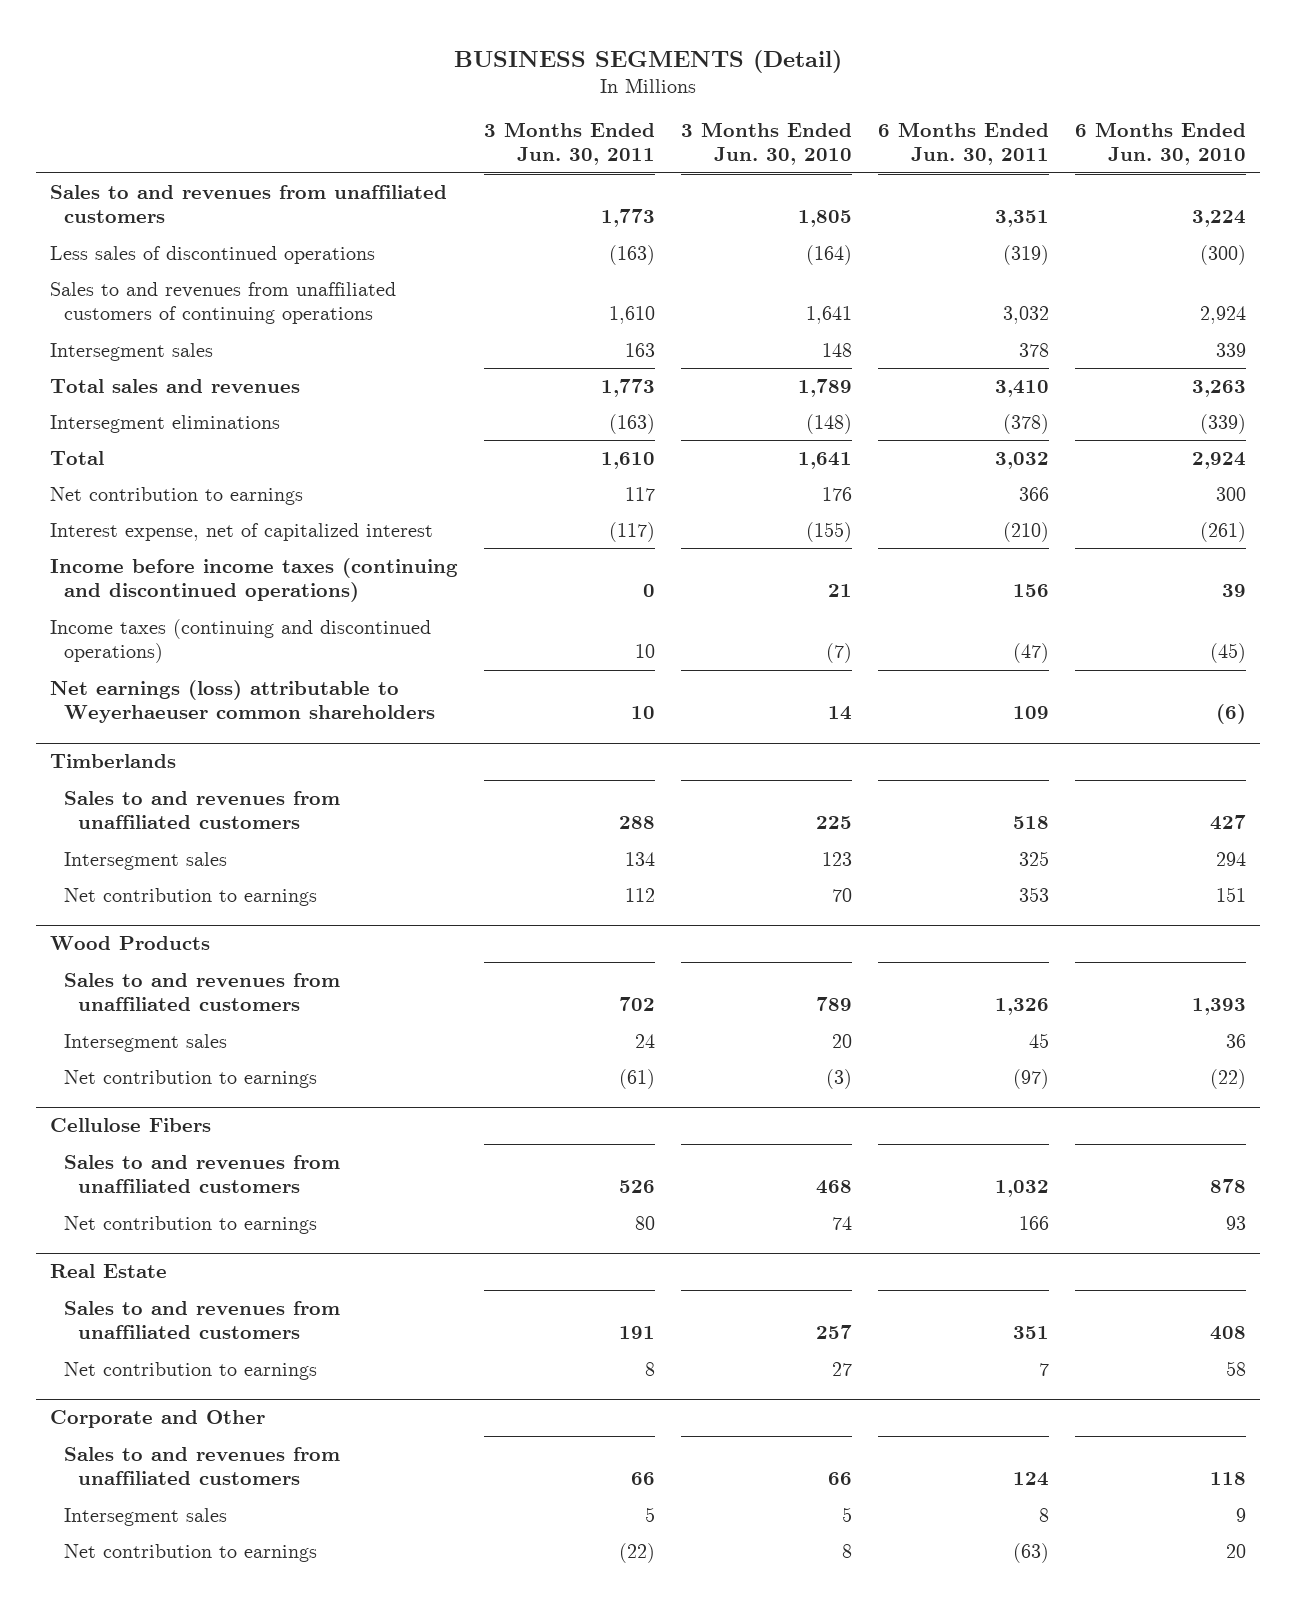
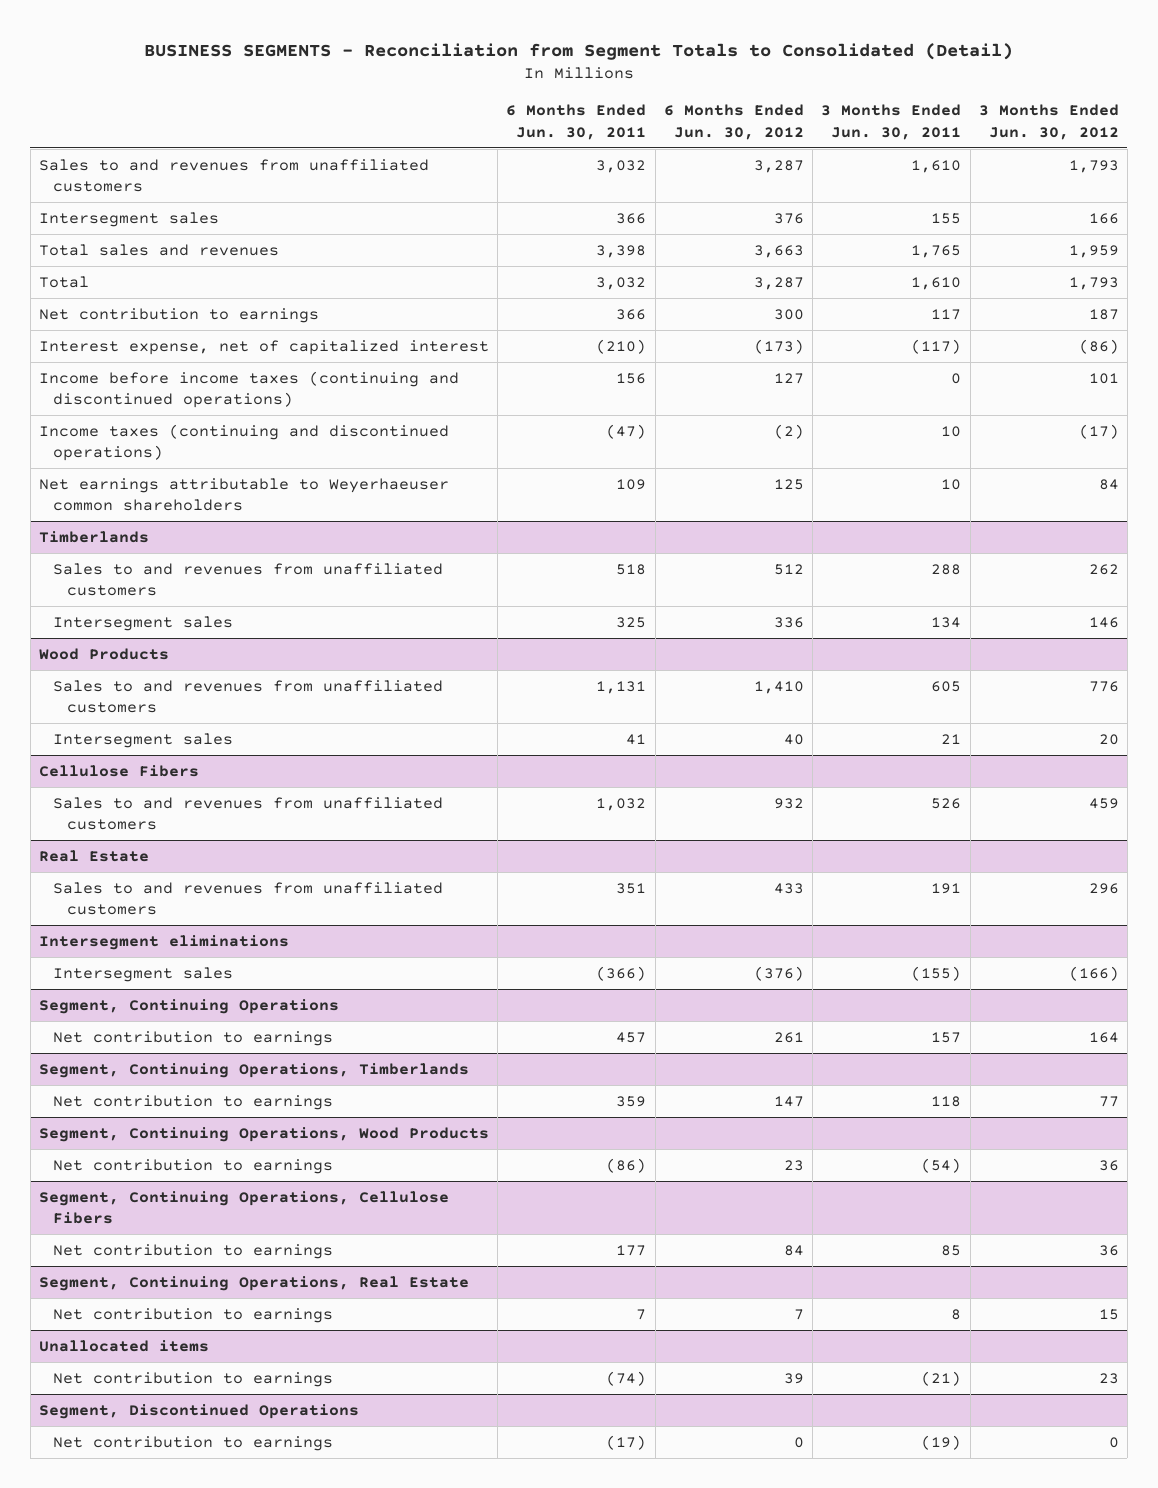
[454,49,843,73] BUSINESS SEGMENTS (Detail) -> [143,42,1013,60] BUSINESS SEGMENTS - Reconciliation from Segment Totals to Consolidated (Detail)
[681,122,853,166] 3 Months Ended Jun. 30, 2010 -> none
[1075,122,1247,166] 6 Months Ended Jun. 30, 2010 -> none
none -> [663,104,804,140] 6 Months Ended Jun. 30, 2012
none -> [978,104,1119,140] 3 Months Ended Jun. 30, 2012
[49,245,375,264] Less sales of discontinued operations -> none
[49,281,396,325] Sales to and revenues from unaffiliated customers of continuing operations -> none
[49,414,280,433] Intersegment eliminations -> none
[600,209,655,228] 1,773 -> [911,159,962,173] 1,610
[995,210,1050,228] 3,351 -> [596,159,647,173] 3,032
[624,342,655,357] 163 -> [931,212,962,224] 155
[1019,342,1050,357] 378 -> [616,212,647,224] 366
[600,378,655,397] 1,773 -> [911,244,962,258] 1,765
[995,379,1050,397] 3,410 -> [596,244,647,258] 3,398
[49,679,435,724] Net earnings (loss) attributable to Weyerhaeuser common shareholders -> [38,477,449,512] Net earnings attributable to Weyerhaeuser common shareholders
[63,887,317,906] Net contribution to earnings -> none
[63,1069,317,1088] Net contribution to earnings -> none
[618,997,655,1012] 702 -> [931,680,962,692] 605
[995,998,1050,1016] 1,326 -> [596,680,647,694] 1,131
[634,1033,655,1048] 24 -> [941,733,962,744] 21
[1029,1032,1050,1048] 45 -> [626,733,647,745] 41
[63,1215,317,1234] Net contribution to earnings -> none
none -> [38,934,289,950] Intersegment eliminations
none -> [52,966,233,982] Intersegment sales
none -> [38,998,339,1014] Segment, Continuing Operations
none -> [52,1030,333,1046] Net contribution to earnings
none -> [38,1062,469,1078] Segment, Continuing Operations, Timberlands
none -> [52,1094,333,1110] Net contribution to earnings
none -> [38,1126,489,1142] Segment, Continuing Operations, Wood Products
none -> [52,1158,333,1174] Net contribution to earnings
none -> [38,1190,449,1225] Segment, Continuing Operations, Cellulose Fibers
none -> [52,1243,333,1259] Net contribution to earnings
none -> [38,1275,469,1291] Segment, Continuing Operations, Real Estate
[49,1410,265,1429] Corporate and Other -> none
[63,1446,340,1486] Sales to and revenues from unaffiliated customers -> none
[63,1507,227,1526] Intersegment sales -> none
none -> [38,1339,209,1352] Unallocated items
[618,1542,655,1563] (22) -> [921,1370,962,1386] (21)
[1013,1542,1050,1563] (63) -> [606,1370,647,1386] (74)
none -> [38,1403,359,1419] Segment, Discontinued Operations
none -> [52,1435,333,1451] Net contribution to earnings

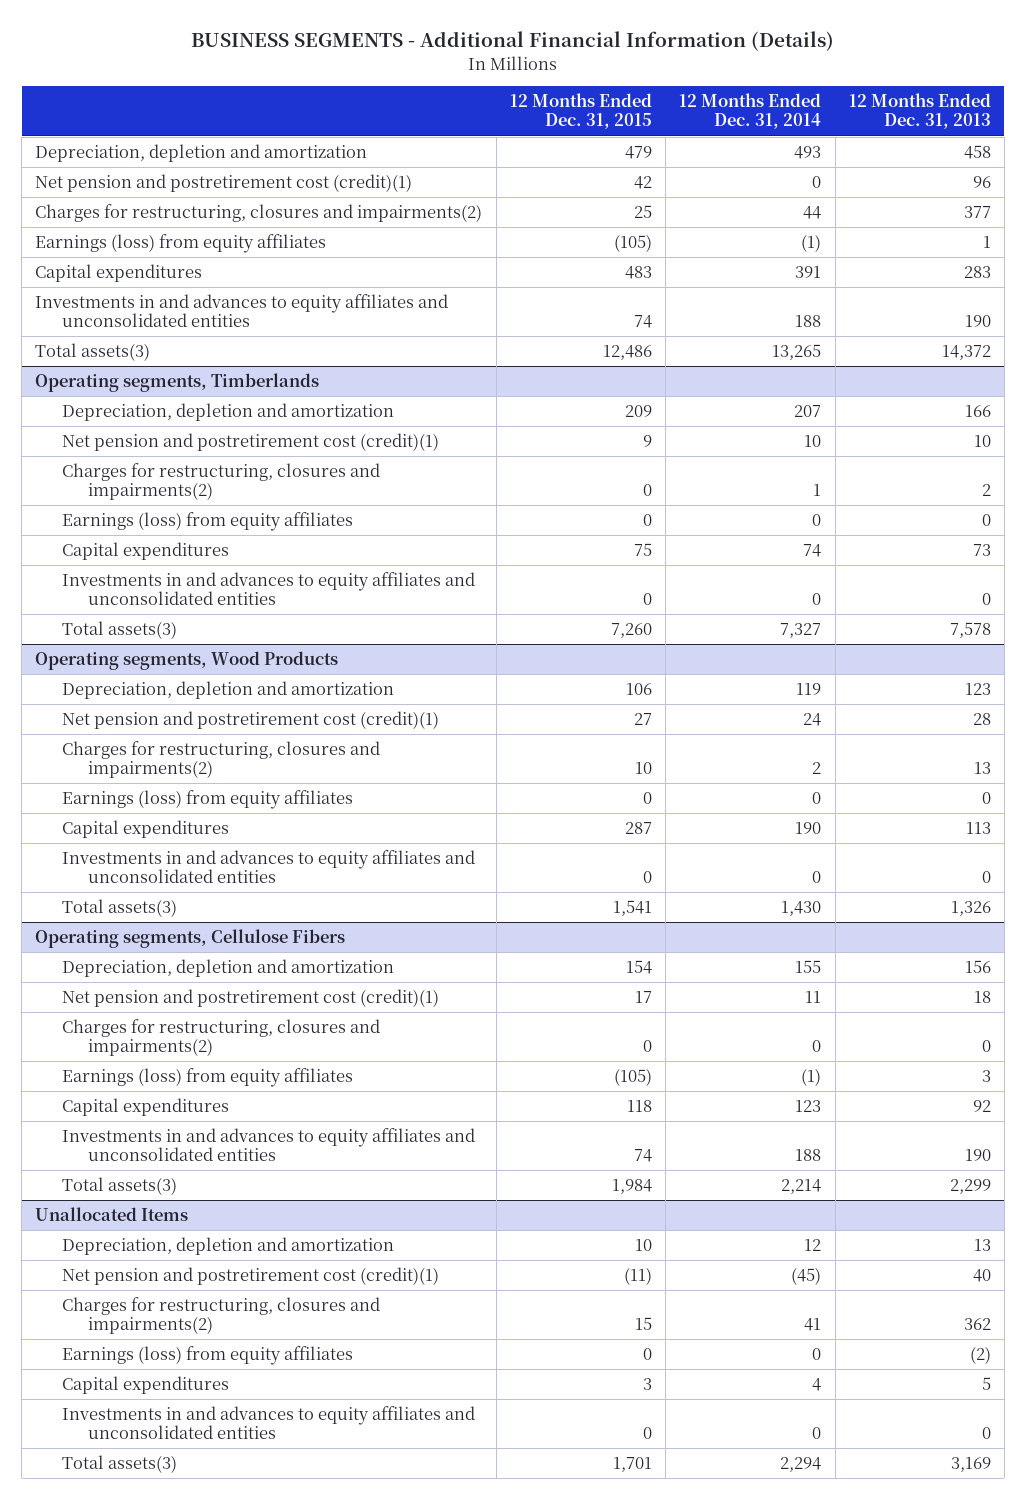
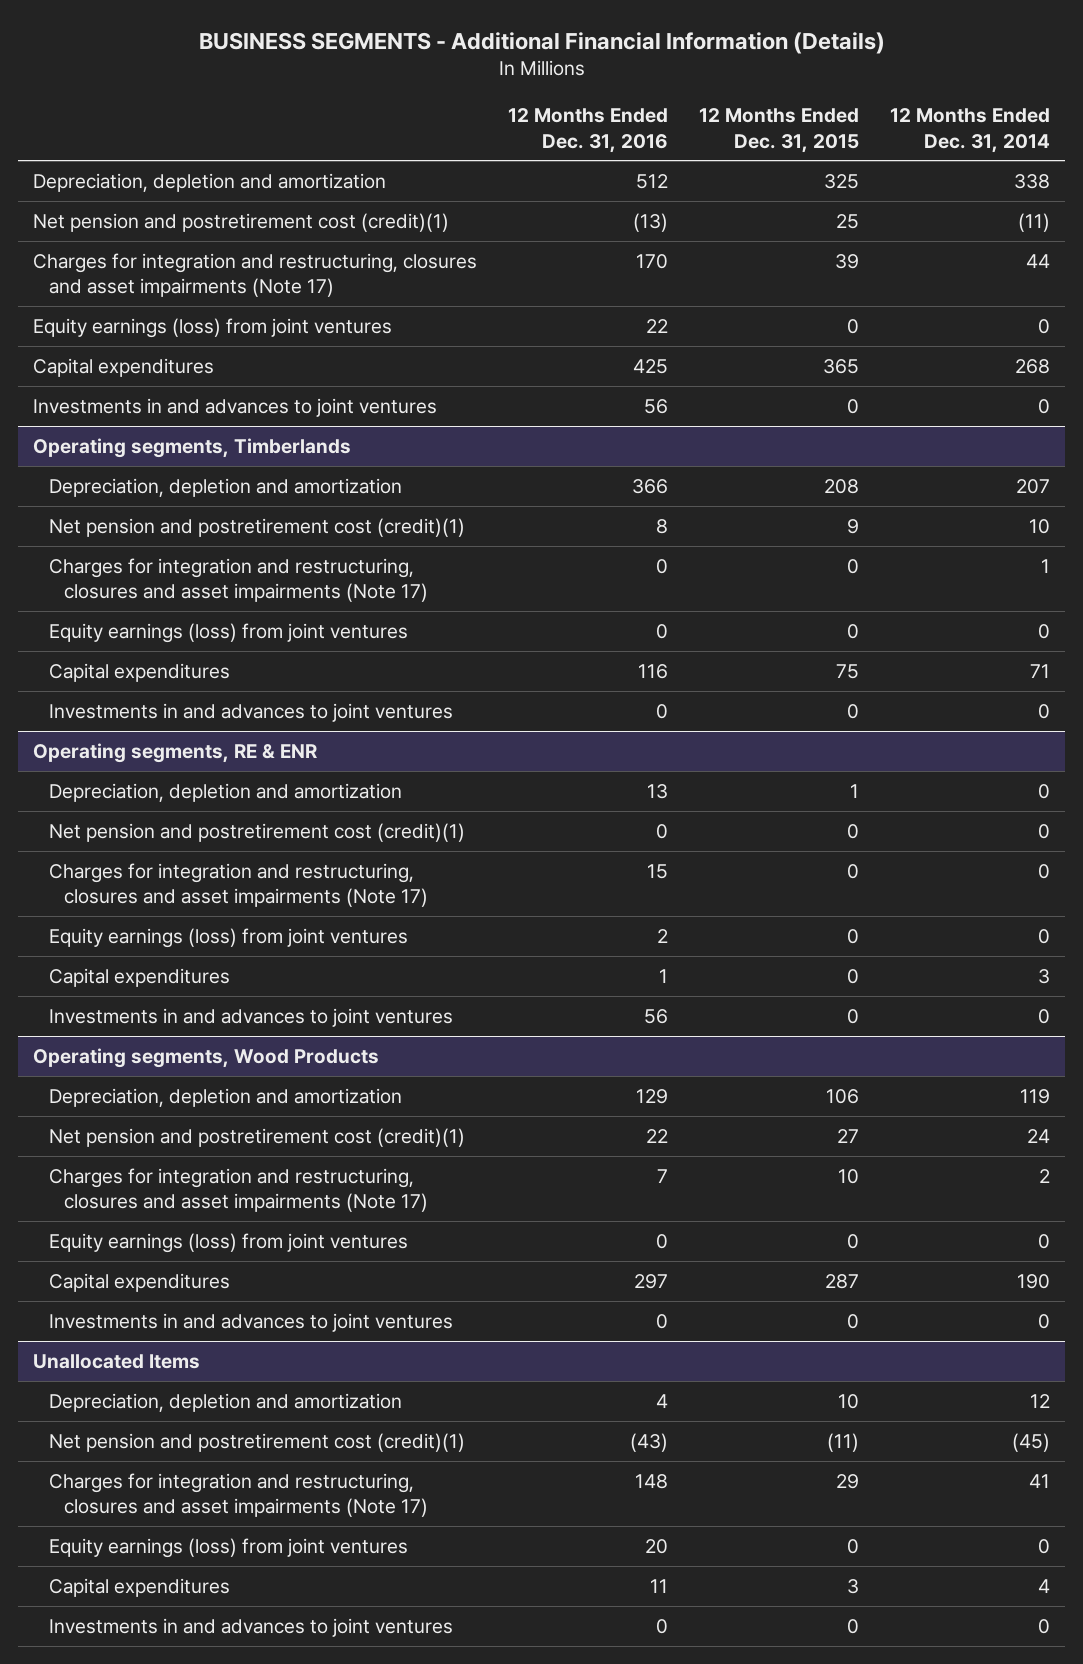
[848,93,991,130] 12 Months Ended Dec. 31, 2013 -> none
none -> [508,107,669,153] 12 Months Ended Dec. 31, 2016
[35,343,151,362] Total assets(3) -> none
[624,146,652,160] 479 -> [823,173,859,189] 325
[794,146,822,160] 493 -> [1013,173,1050,189] 338
[633,176,652,190] 42 -> [835,213,859,229] 25
[812,176,822,189] 0 -> [1017,212,1050,232] (11)
[35,204,483,223] Charges for restructuring, closures and impairments(2) -> [33,252,478,298] Charges for integration and restructuring, closures and asset impairments (Note 17)
[633,205,652,219] 25 -> [834,253,859,269] 39
[35,234,327,254] Earnings (loss) from equity affiliates -> [33,317,393,338] Equity earnings (loss) from joint ventures
[613,234,652,253] (105) -> [846,318,859,334] 0
[801,234,822,253] (1) -> [1037,318,1050,334] 0
[624,266,652,280] 483 -> [822,358,859,374] 365
[795,266,822,279] 391 -> [1014,358,1050,374] 268
[35,294,449,328] Investments in and advances to equity affiliates and unconsolidated entities -> [33,397,438,417] Investments in and advances to joint ventures
[633,315,652,329] 74 -> [846,398,859,414] 0
[795,315,822,328] 188 -> [1037,398,1050,414] 0
[624,405,652,418] 209 -> [823,478,859,494] 208
[61,621,177,640] Total assets(3) -> none
[61,463,380,501] Charges for restructuring, closures and impairments(2) -> [48,557,428,603] Charges for integration and restructuring, closures and asset impairments (Note 17)
[61,512,353,532] Earnings (loss) from equity affiliates -> [48,622,408,643] Equity earnings (loss) from joint ventures
[803,544,822,558] 74 -> [1029,663,1050,678] 71
[61,572,475,606] Investments in and advances to equity affiliates and unconsolidated entities -> [48,702,453,722] Investments in and advances to joint ventures
none -> [33,742,318,763] Operating segments, RE & ENR
none -> [48,782,402,802] Depreciation, depletion and amortization
none -> [48,822,465,842] Net pension and postretirement cost (credit)(1)
none -> [48,862,428,908] Charges for integration and restructuring, closures and asset impairments (Note 17)
none -> [48,927,408,948] Equity earnings (loss) from joint ventures
none -> [48,967,230,987] Capital expenditures
none -> [48,1007,453,1027] Investments in and advances to joint ventures
[61,741,380,779] Charges for restructuring, closures and impairments(2) -> [48,1167,428,1213] Charges for integration and restructuring, closures and asset impairments (Note 17)
[61,790,353,810] Earnings (loss) from equity affiliates -> [48,1232,408,1253] Equity earnings (loss) from joint ventures
[61,899,177,918] Total assets(3) -> none
[35,929,346,949] Operating segments, Cellulose Fibers -> none
[61,959,394,978] Depreciation, depletion and amortization -> none
[61,989,439,1008] Net pension and postretirement cost (credit)(1) -> none
[61,1019,380,1057] Charges for restructuring, closures and impairments(2) -> none
[61,1068,353,1088] Earnings (loss) from equity affiliates -> none
[61,1098,229,1117] Capital expenditures -> none
[61,1128,475,1162] Investments in and advances to equity affiliates and unconsolidated entities -> none
[61,1177,177,1196] Total assets(3) -> none
[61,850,475,884] Investments in and advances to equity affiliates and unconsolidated entities -> [48,1312,453,1332] Investments in and advances to joint ventures
[61,1297,380,1335] Charges for restructuring, closures and impairments(2) -> [48,1472,428,1518] Charges for integration and restructuring, closures and asset impairments (Note 17)
[634,1317,652,1331] 15 -> [835,1473,859,1489] 29
[61,1346,353,1366] Earnings (loss) from equity affiliates -> [48,1537,408,1558] Equity earnings (loss) from joint ventures
[61,1455,177,1474] Total assets(3) -> none
[61,1406,475,1440] Investments in and advances to equity affiliates and unconsolidated entities -> [48,1617,453,1637] Investments in and advances to joint ventures

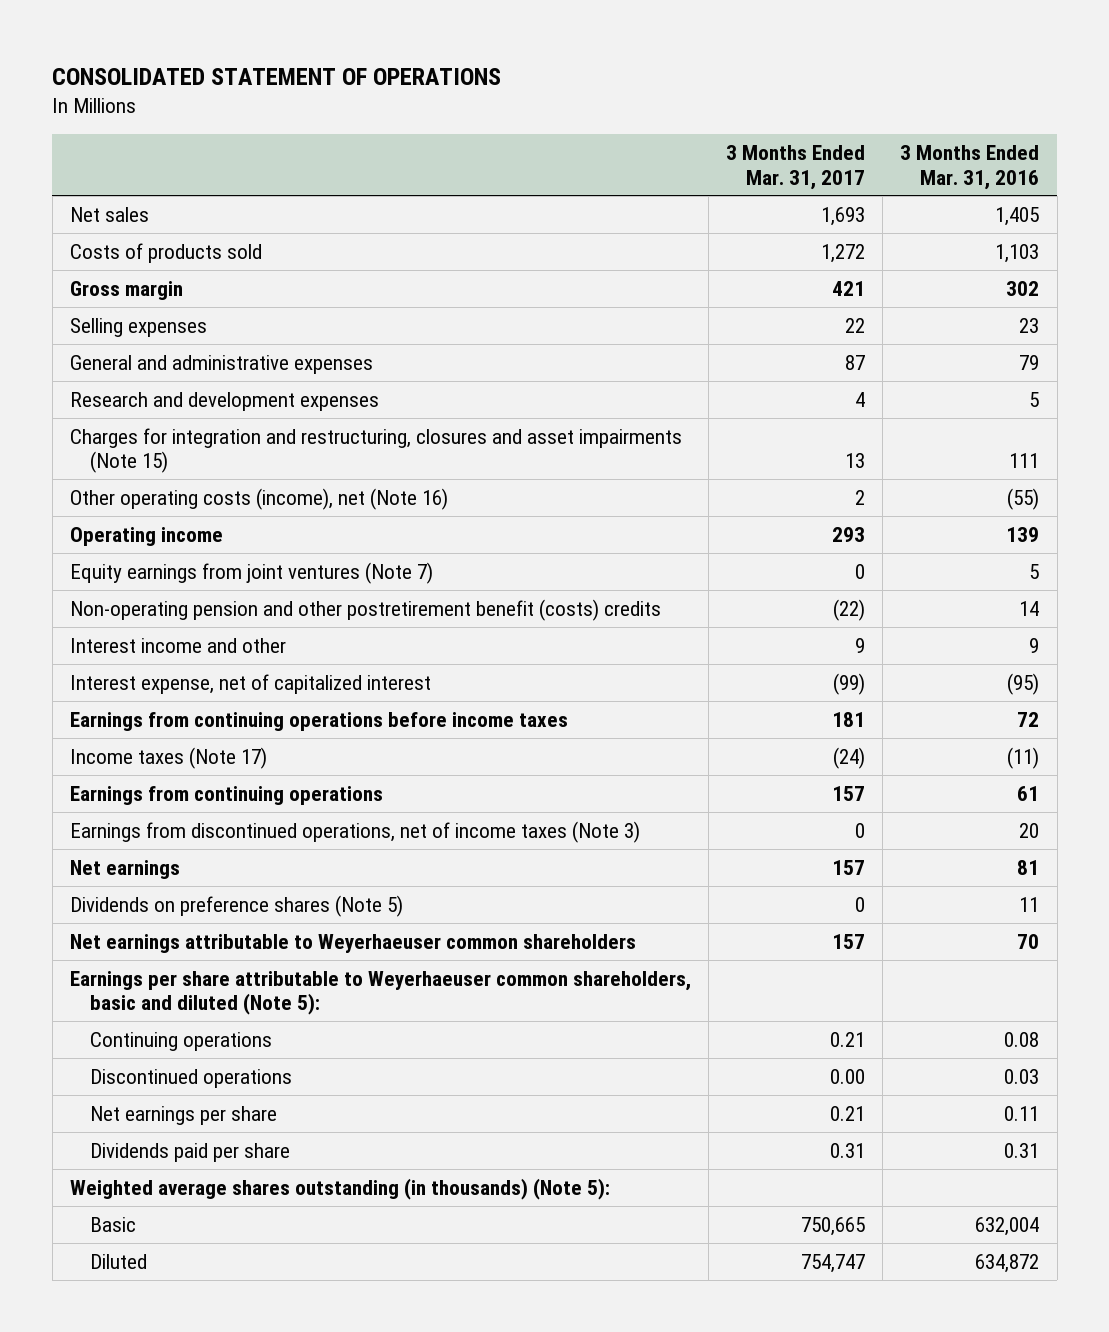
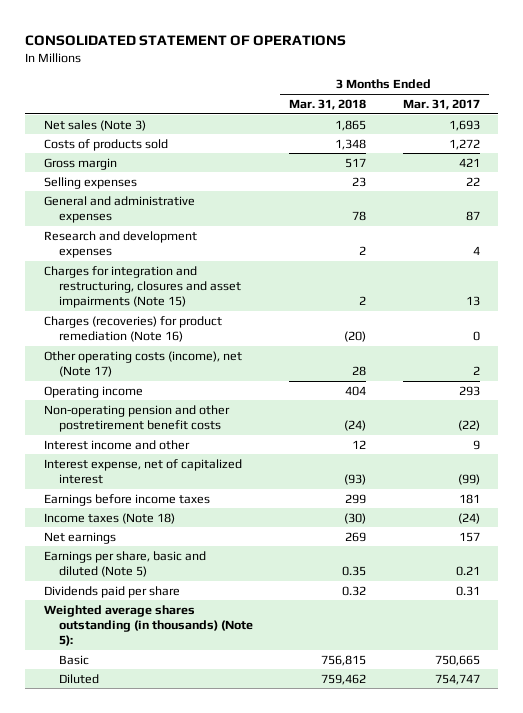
[900,145,1040,190] 3 Months Ended Mar. 31, 2016 -> none
none -> [289,98,367,110] Mar. 31, 2018
[70,206,150,222] Net sales -> [43,119,146,131] Net sales (Note 3)
none -> [43,315,222,343] Charges (recoveries) for product remediation (Note 16)
[70,487,449,510] Other operating costs (income), net (Note 16) -> [43,350,242,378] Other operating costs (income), net (Note 17)
[70,561,434,584] Equity earnings from joint ventures (Note 7) -> none
[70,598,662,621] Non-operating pension and other postretirement benefit (costs) credits -> [43,404,230,433] Non-operating pension and other postretirement benefit costs
[70,785,384,805] Earnings from continuing operations -> none
[70,820,641,843] Earnings from discontinued operations, net of income taxes (Note 3) -> none
[70,711,569,731] Earnings from continuing operations before income taxes -> [43,493,210,506] Earnings before income taxes
[70,746,268,769] Income taxes (Note 17) -> [43,512,175,524] Income taxes (Note 18)
[70,894,404,917] Dividends on preference shares (Note 5) -> none
[70,933,637,953] Net earnings attributable to Weyerhaeuser common shareholders -> none
[70,970,692,1016] Earnings per share attributable to Weyerhaeuser common shareholders, basic and diluted (Note 5): -> none
[90,1031,273,1051] Continuing operations -> none
[90,1068,293,1088] Discontinued operations -> none
[90,1105,278,1125] Net earnings per share -> [43,550,206,578] Earnings per share, basic and diluted (Note 5)

